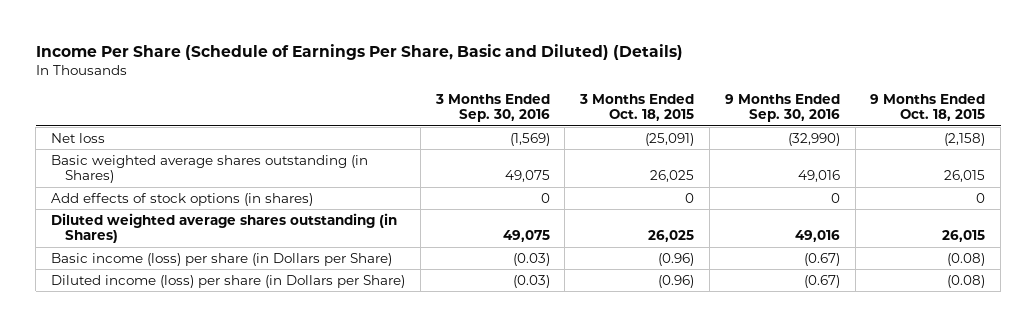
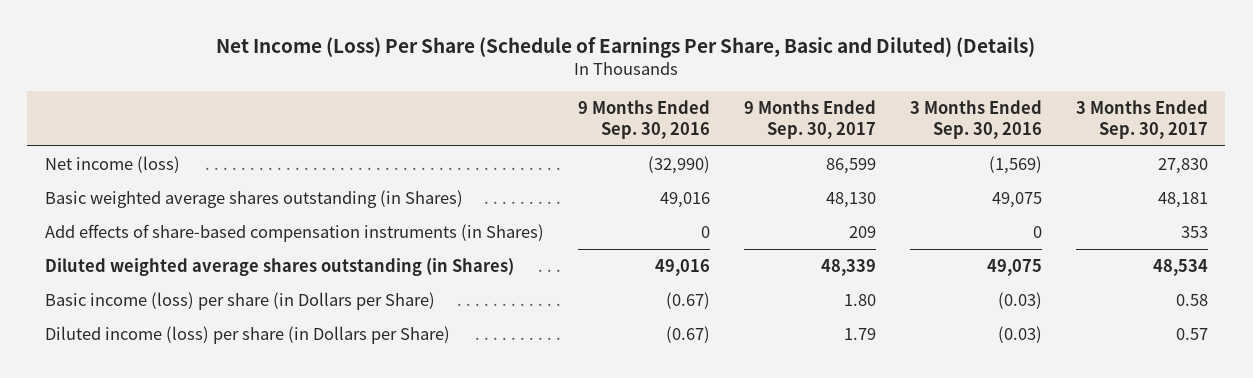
[35,43,683,60] Income Per Share (Schedule of Earnings Per Share, Basic and Diluted) (Details) -> [216,36,1036,58] Net Income (Loss) Per Share (Schedule of Earnings Per Share, Basic and Diluted) (Details)
[579,93,695,122] 3 Months Ended Oct. 18, 2015 -> none
[870,93,986,122] 9 Months Ended Oct. 18, 2015 -> none
none -> [743,100,876,139] 9 Months Ended Sep. 30, 2017
none -> [1076,100,1209,139] 3 Months Ended Sep. 30, 2017
[50,132,105,143] Net loss -> [44,155,180,173] Net income (loss)
[50,192,313,206] Add effects of stock options (in shares) -> [44,223,544,242] Add effects of share-based compensation instruments (in Shares)

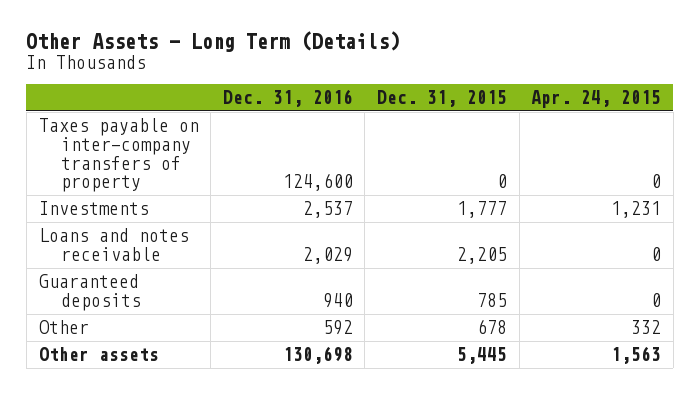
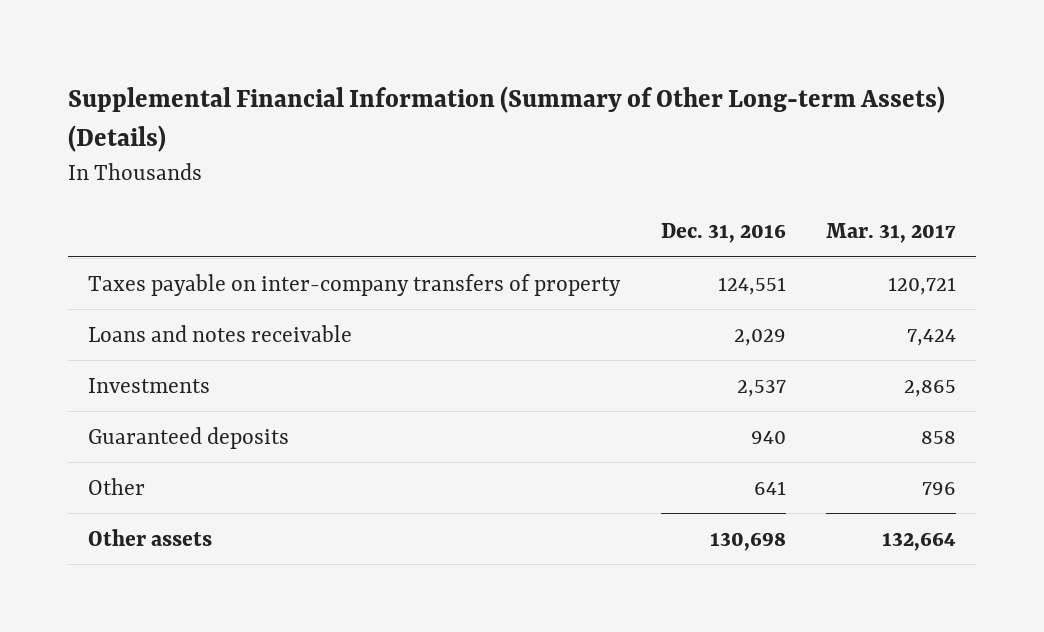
[26,31,401,53] Other Assets - Long Term (Details) -> [68,86,946,153] Supplemental Financial Information (Summary of Other Long-term Assets) (Details)
[377,90,508,108] Dec. 31, 2015 -> none
[531,90,662,109] Apr. 24, 2015 -> none
none -> [825,223,956,244] Mar. 31, 2017
[282,173,353,192] 124,600 -> [717,276,786,295] 124,551
[38,201,149,216] Investments -> [88,377,211,393] Investments
[322,320,353,336] 592 -> [753,480,786,495] 641

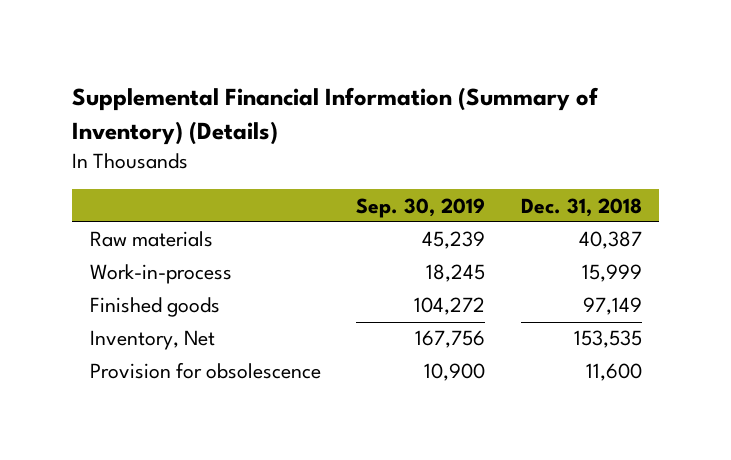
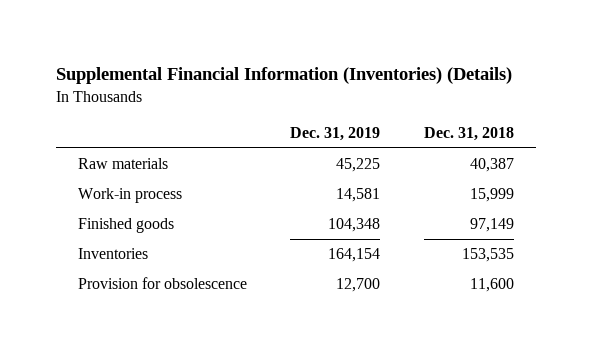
[72,87,600,145] Supplemental Financial Information (Summary of Inventory) (Details) -> [55,67,512,85] Supplemental Financial Information (Inventories) (Details)
[356,197,486,218] Sep. 30, 2019 -> none
none -> [290,127,381,142] Dec. 31, 2019
[89,264,232,285] Work-in-process -> [77,188,182,204] Work-in process
[89,330,215,351] Inventory, Net -> [77,248,148,260] Inventories

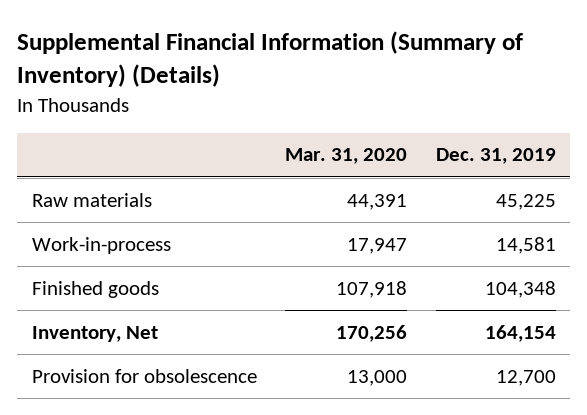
[55,67,512,85] Supplemental Financial Information (Inventories) (Details) -> [17,31,524,87] Supplemental Financial Information (Summary of Inventory) (Details)
[424,127,515,142] Dec. 31, 2018 -> none
none -> [285,148,408,165] Mar. 31, 2020
[77,188,182,204] Work-in process -> [31,236,171,254] Work-in-process
[77,248,148,260] Inventories -> [31,325,158,342] Inventory, Net

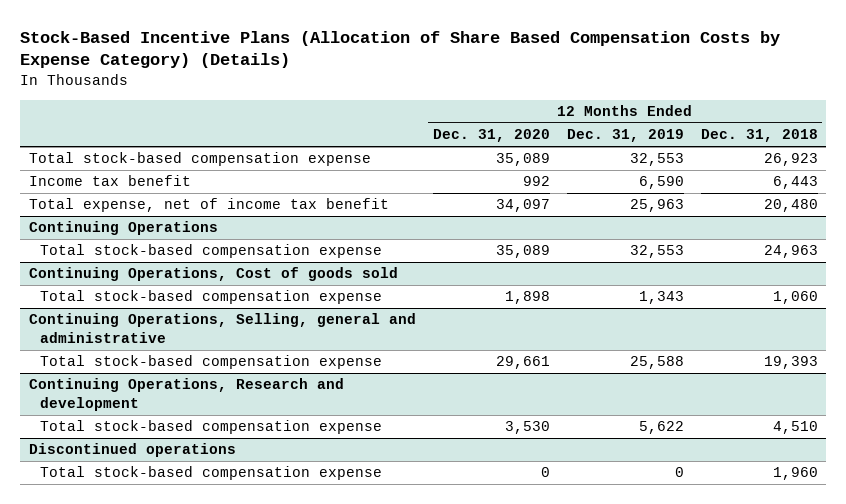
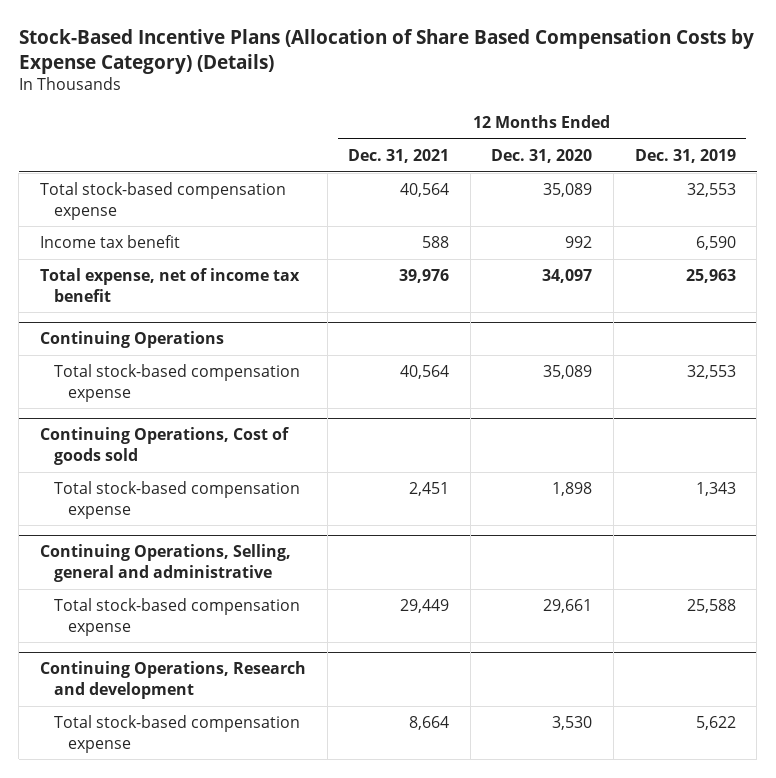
[700,129,818,143] Dec. 31, 2018 -> none
none -> [348,148,450,163] Dec. 31, 2021
[28,443,236,458] Discontinued operations -> none
[39,466,382,481] Total stock-based compensation expense -> none

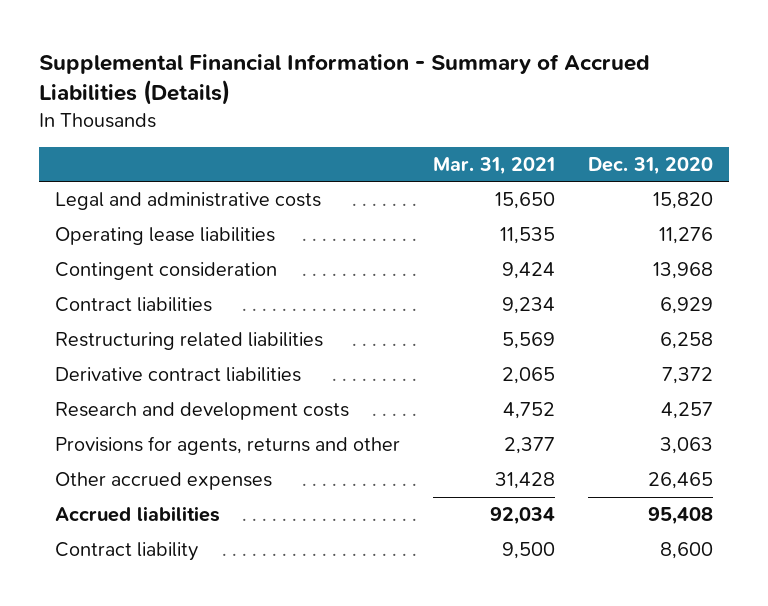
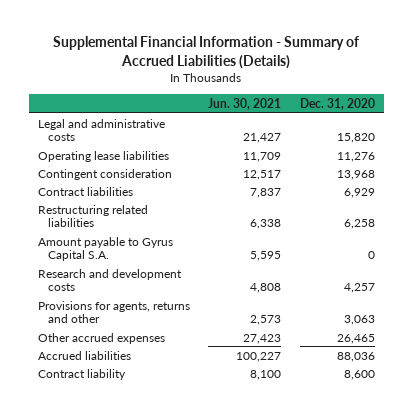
[433,156,556,175] Mar. 31, 2021 -> none
none -> [208,97,282,110] Jun. 30, 2021
[55,367,302,383] Derivative contract liabilities -> none
none -> [37,236,173,262] Amount payable to Gyrus Capital S.A.
[647,507,713,526] 95,408 -> [336,351,375,362] 88,036

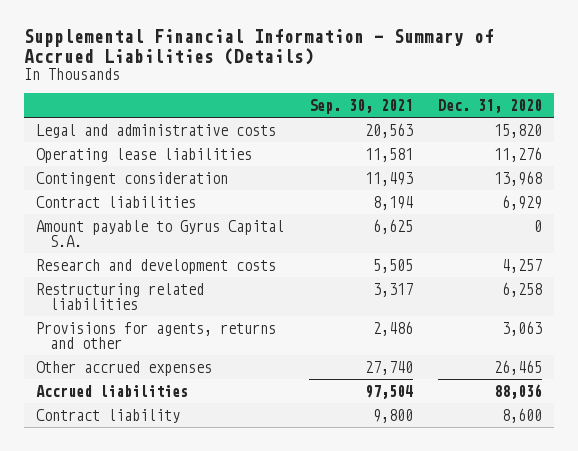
[208,97,282,110] Jun. 30, 2021 -> none
none -> [308,98,413,114] Sep. 30, 2021
[37,204,148,228] Restructuring related liabilities -> [36,282,205,310] Restructuring related liabilities

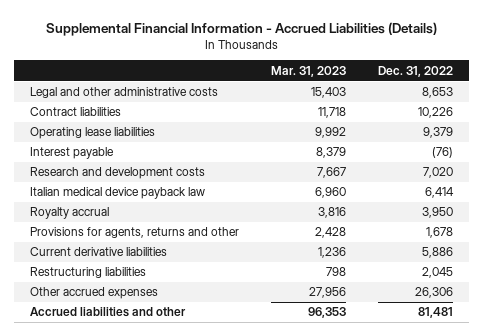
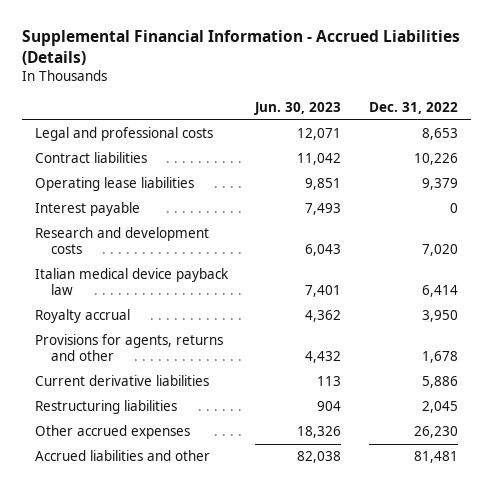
[271,65,347,77] Mar. 31, 2023 -> none
none -> [254,101,342,115] Jun. 30, 2023
[30,87,219,99] Legal and other administrative costs -> [35,127,214,142] Legal and professional costs
[432,147,454,159] (76) -> [449,203,458,214] 0
[415,287,454,299] 26,306 -> [413,426,458,439] 26,230

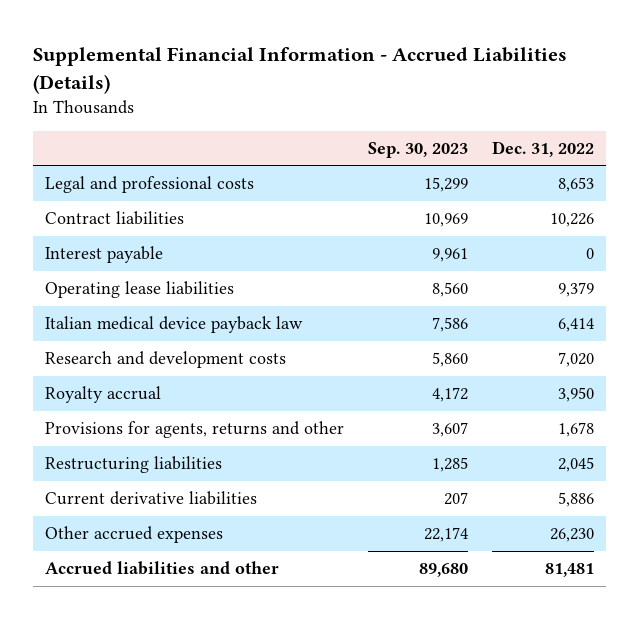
[254,101,342,115] Jun. 30, 2023 -> none
none -> [367,141,468,158] Sep. 30, 2023
[35,177,195,192] Operating lease liabilities -> [45,281,235,299] Operating lease liabilities
[35,227,210,255] Research and development costs -> [45,351,287,369] Research and development costs
[35,375,210,387] Current derivative liabilities -> [45,491,258,506] Current derivative liabilities

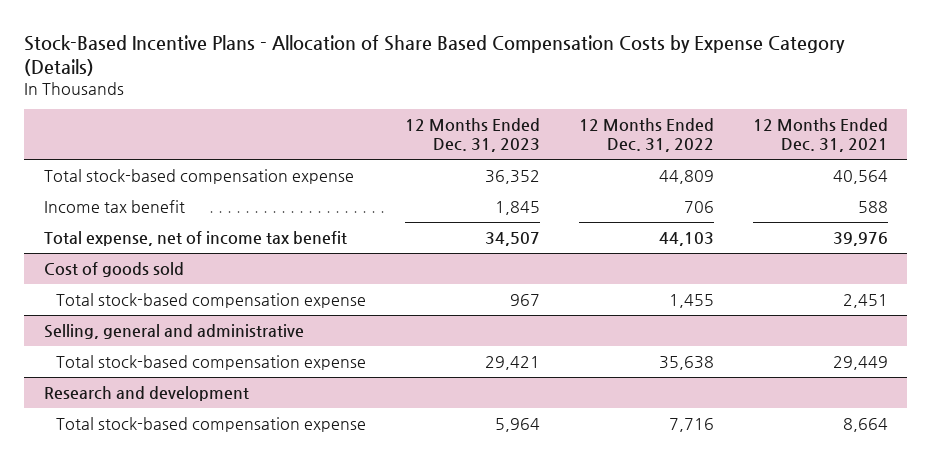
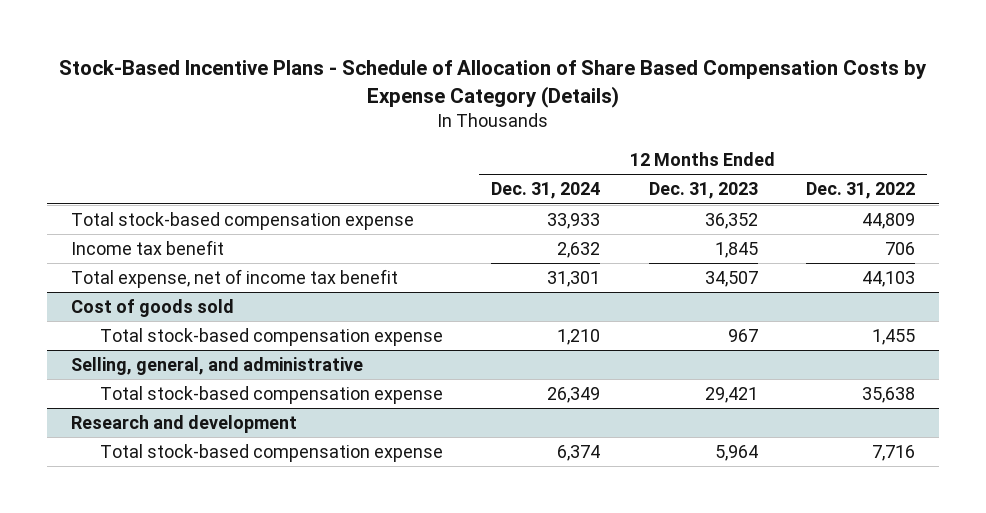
[24,34,846,76] Stock-Based Incentive Plans - Allocation of Share Based Compensation Costs by Expense Category (Details) -> [58,59,927,108] Stock-Based Incentive Plans - Schedule of Allocation of Share Based Compensation Costs by Expense Category (Details)
[752,118,888,153] 12 Months Ended Dec. 31, 2021 -> none
none -> [491,182,601,200] Dec. 31, 2024
[43,323,304,339] Selling, general and administrative -> [70,357,363,376] Selling, general, and administrative

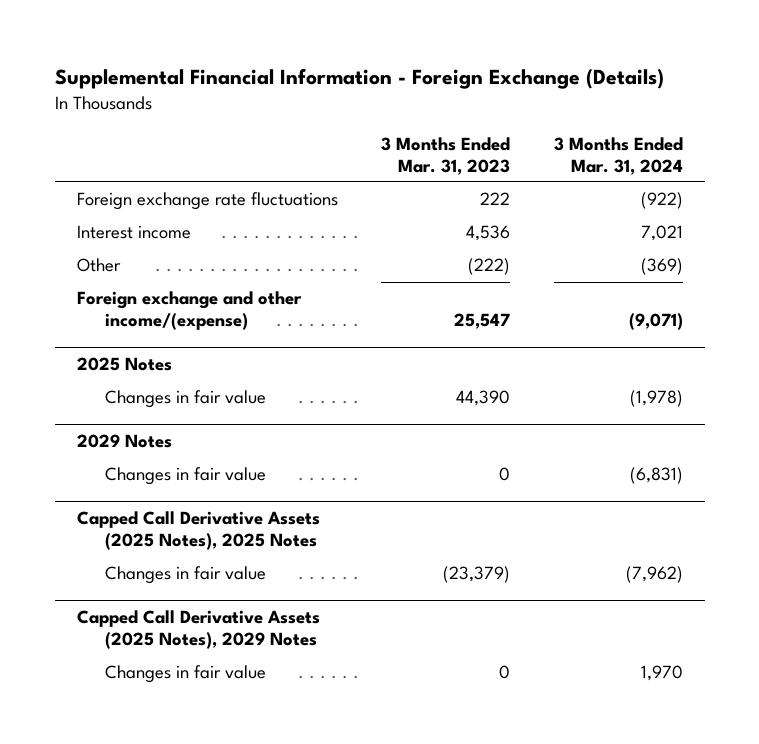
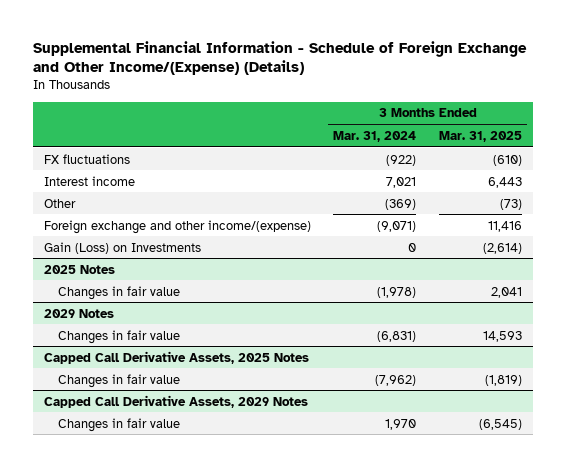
[54,67,664,89] Supplemental Financial Information - Foreign Exchange (Details) -> [32,40,527,76] Supplemental Financial Information - Schedule of Foreign Exchange and Other Income/(Expense) (Details)
[381,136,511,175] 3 Months Ended Mar. 31, 2023 -> none
none -> [438,130,522,142] Mar. 31, 2025
[76,192,338,211] Foreign exchange rate fluctuations -> [44,153,131,164] FX fluctuations
none -> [44,241,202,254] Gain (Loss) on Investments
[76,511,320,551] Capped Call Derivative Assets (2025 Notes), 2025 Notes -> [44,350,310,364] Capped Call Derivative Assets, 2025 Notes
[76,610,320,650] Capped Call Derivative Assets (2025 Notes), 2029 Notes -> [44,394,309,408] Capped Call Derivative Assets, 2029 Notes

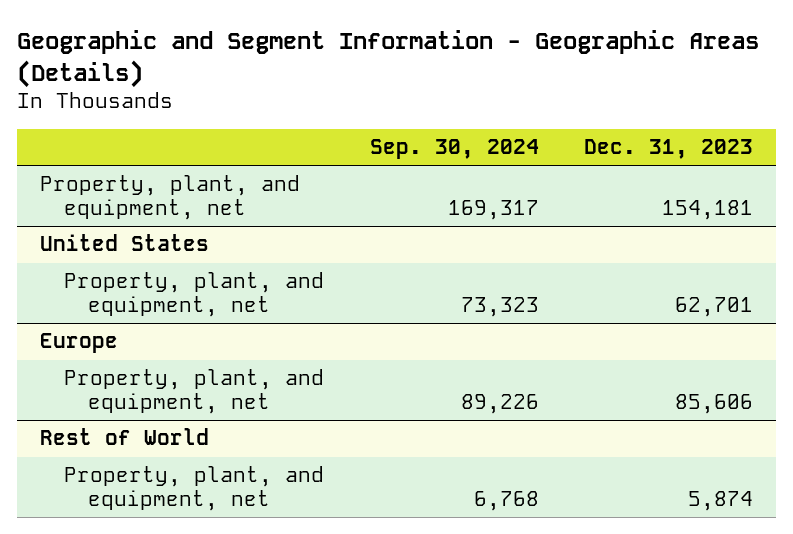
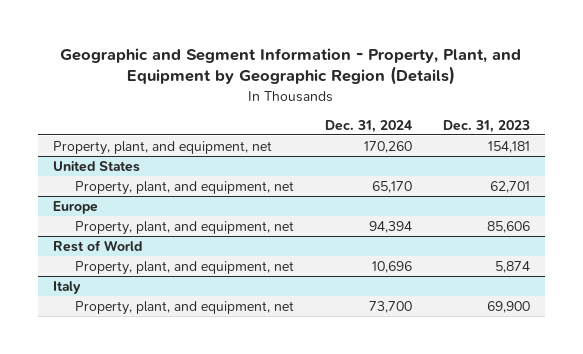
[17,30,760,88] Geographic and Segment Information - Geographic Areas (Details) -> [60,47,522,86] Geographic and Segment Information - Property, Plant, and Equipment by Geographic Region (Details)
[369,138,539,159] Sep. 30, 2024 -> none
none -> [324,119,412,133] Dec. 31, 2024
none -> [53,280,82,294] Italy
none -> [74,300,294,315] Property, plant, and equipment, net

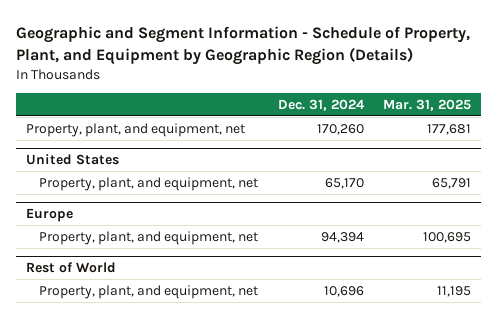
[60,47,522,86] Geographic and Segment Information - Property, Plant, and Equipment by Geographic Region (Details) -> [16,26,471,65] Geographic and Segment Information - Schedule of Property, Plant, and Equipment by Geographic Region (Details)
[442,119,530,133] Dec. 31, 2023 -> none
none -> [383,98,472,111] Mar. 31, 2025
[53,280,82,294] Italy -> none
[74,300,294,315] Property, plant, and equipment, net -> none

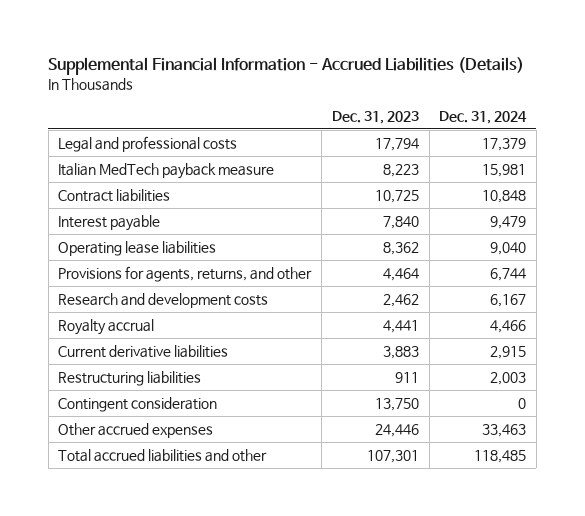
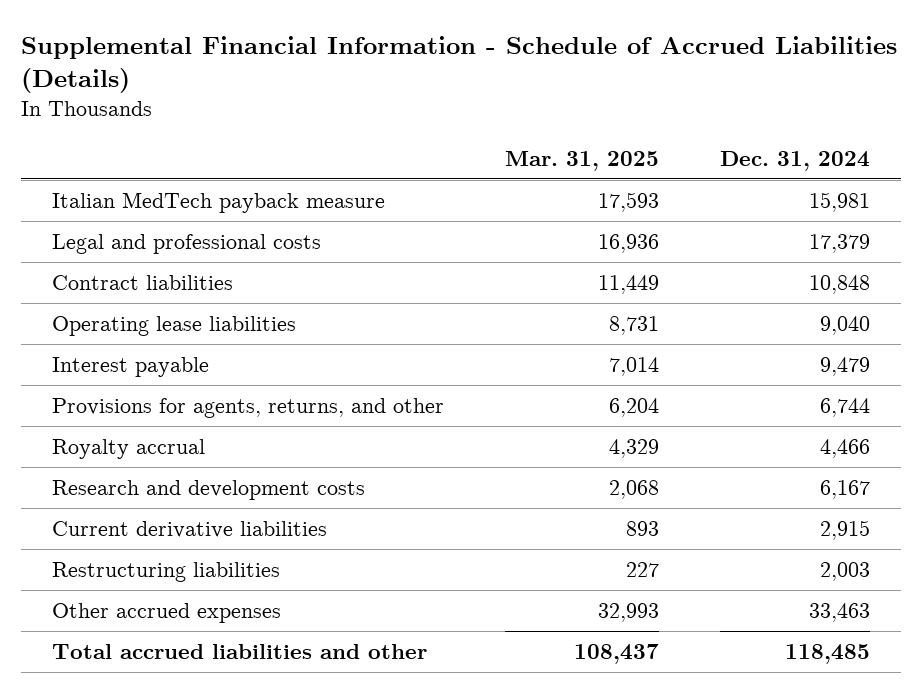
[48,57,525,76] Supplemental Financial Information - Accrued Liabilities (Details) -> [20,36,897,94] Supplemental Financial Information - Schedule of Accrued Liabilities (Details)
[331,111,419,125] Dec. 31, 2023 -> none
none -> [504,150,659,171] Mar. 31, 2025
[58,135,238,152] Legal and professional costs -> [51,233,321,254] Legal and professional costs
[58,214,161,231] Interest payable -> [51,356,209,377] Interest payable
[58,292,269,308] Research and development costs -> [51,479,365,500] Research and development costs
[58,396,218,412] Contingent consideration -> none

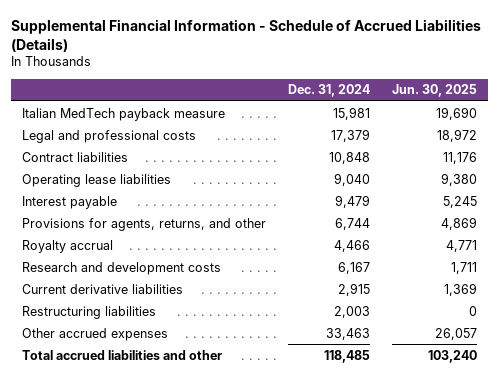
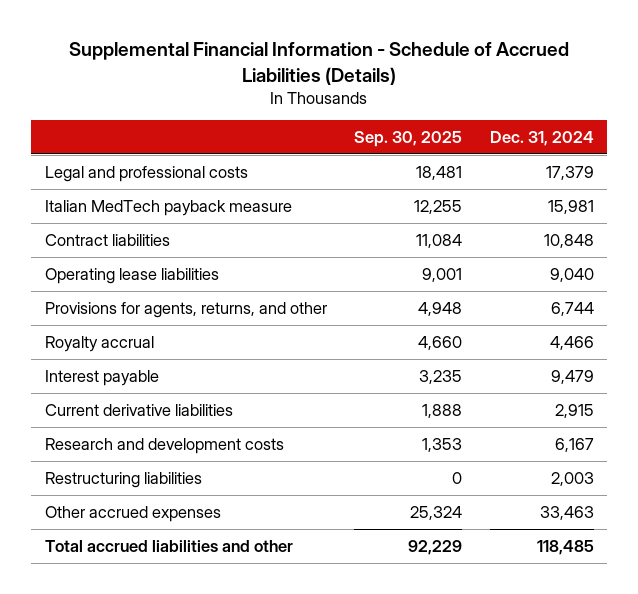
[392,84,478,98] Jun. 30, 2025 -> none
none -> [354,131,463,148] Sep. 30, 2025
[22,107,226,121] Italian MedTech payback measure -> [44,199,292,216] Italian MedTech payback measure
[22,195,118,209] Interest payable -> [44,369,159,386] Interest payable
[22,261,222,275] Research and development costs -> [44,437,284,454] Research and development costs

